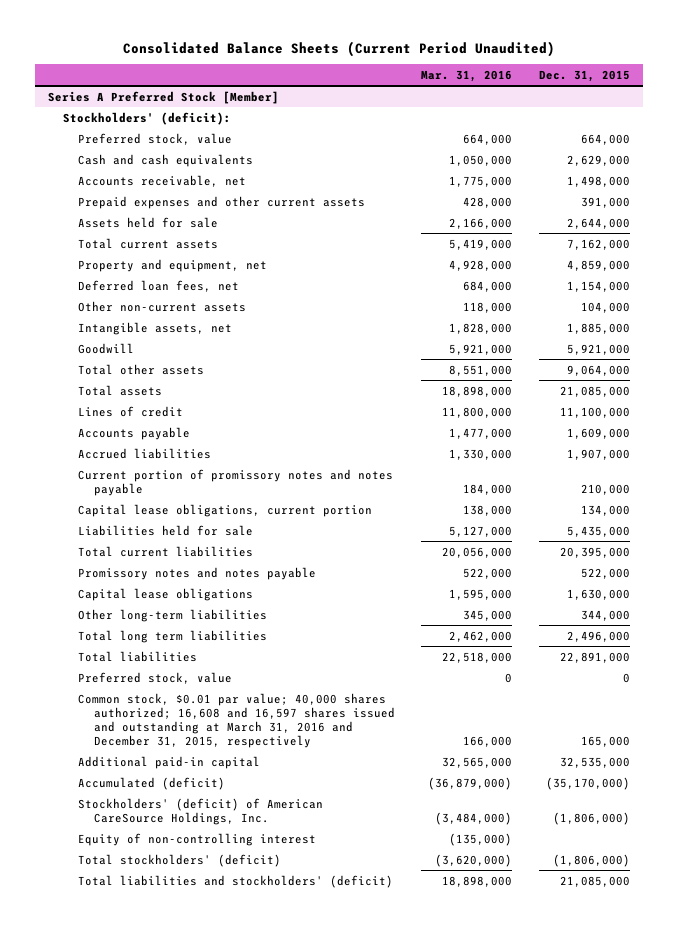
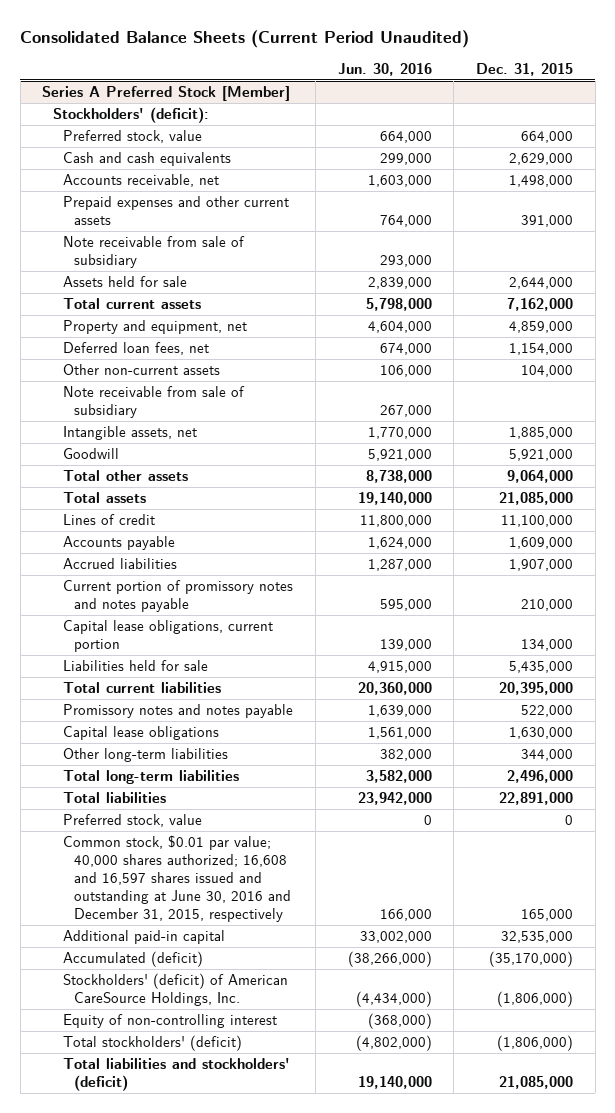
[421,69,513,82] Mar. 31, 2016 -> none
none -> [337,63,432,77] Jun. 30, 2016
none -> [63,236,246,268] Note receivable from sale of subsidiary
none -> [63,386,246,418] Note receivable from sale of subsidiary
[78,629,268,643] Total long term liabilities -> [63,770,240,785] Total long-term liabilities
[78,692,395,748] Common stock, $0.01 par value; 40,000 shares authorized; 16,608 and 16,597 shares issued and outstanding at March 31, 2016 and December 31, 2015, respectively -> [63,835,291,922] Common stock, $0.01 par value; 40,000 shares authorized; 16,608 and 16,597 shares issued and outstanding at June 30, 2016 and December 31, 2015, respectively

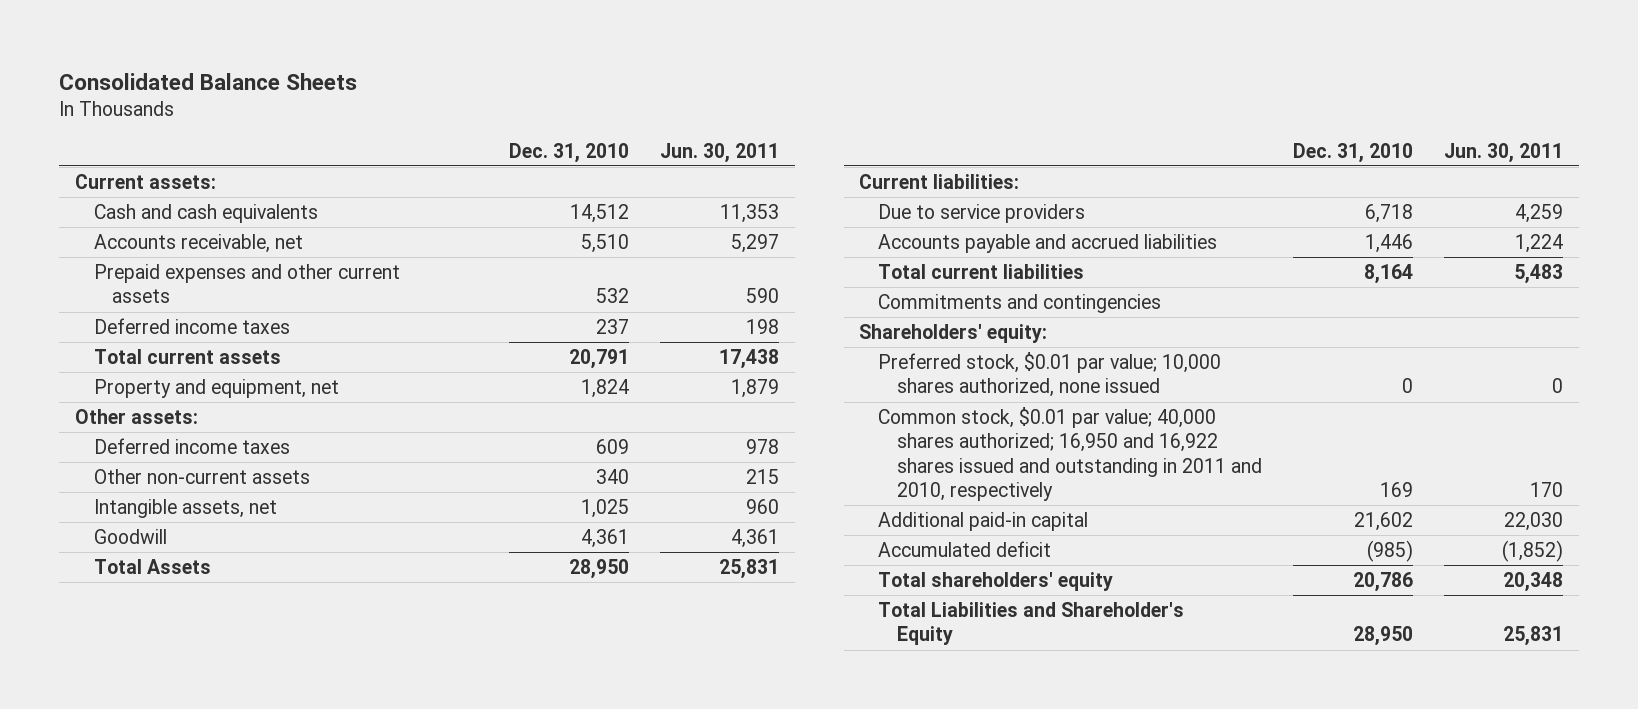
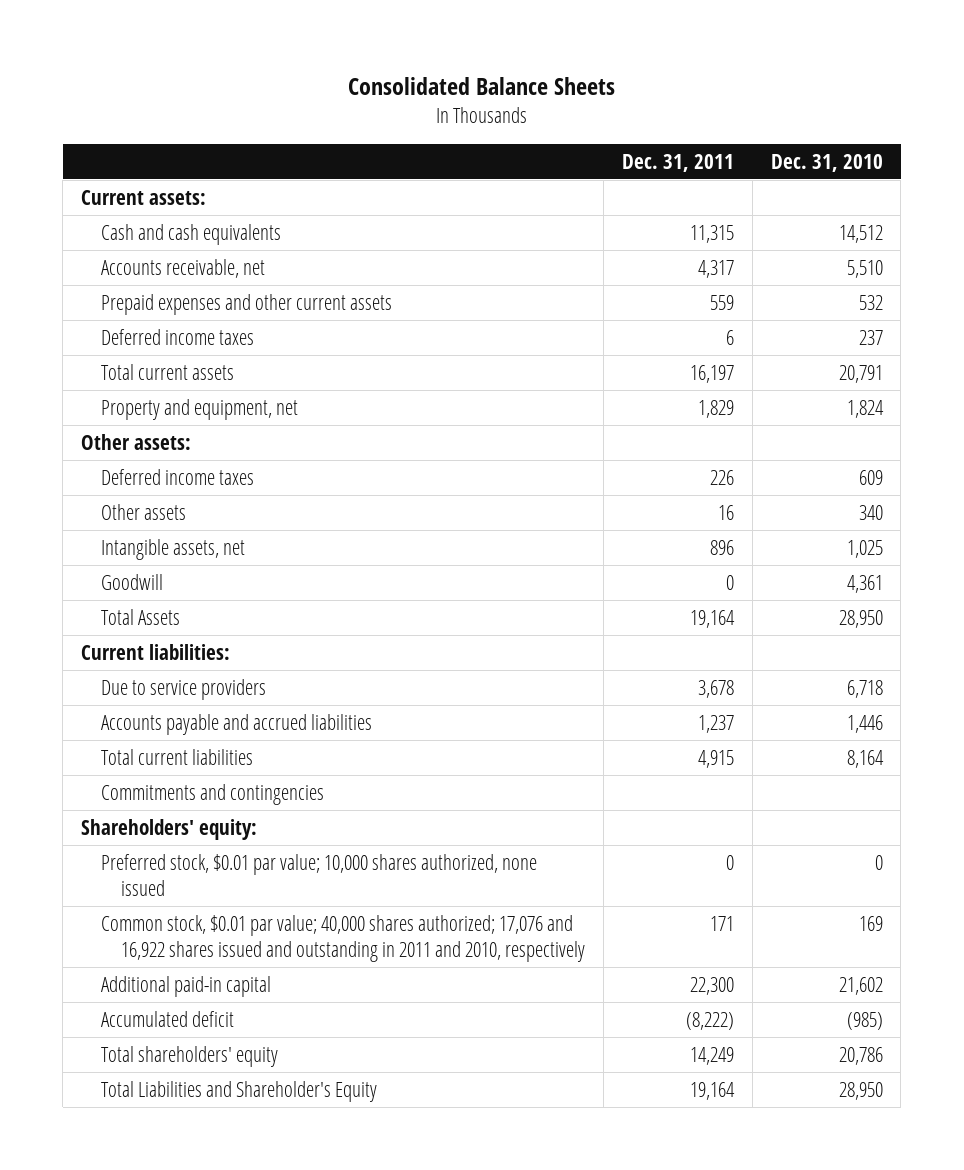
[659,142,779,163] Jun. 30, 2011 -> none
none -> [621,153,734,172] Dec. 31, 2011
[93,469,310,485] Other non-current assets -> [101,503,187,520] Other assets
[877,407,1262,501] Common stock, $0.01 par value; 40,000 shares authorized; 16,950 and 16,922 shares issued and outstanding in 2011 and 2010, respectively -> [101,914,586,963] Common stock, $0.01 par value; 40,000 shares authorized; 17,076 and 16,922 shares issued and outstanding in 2011 and 2010, respectively

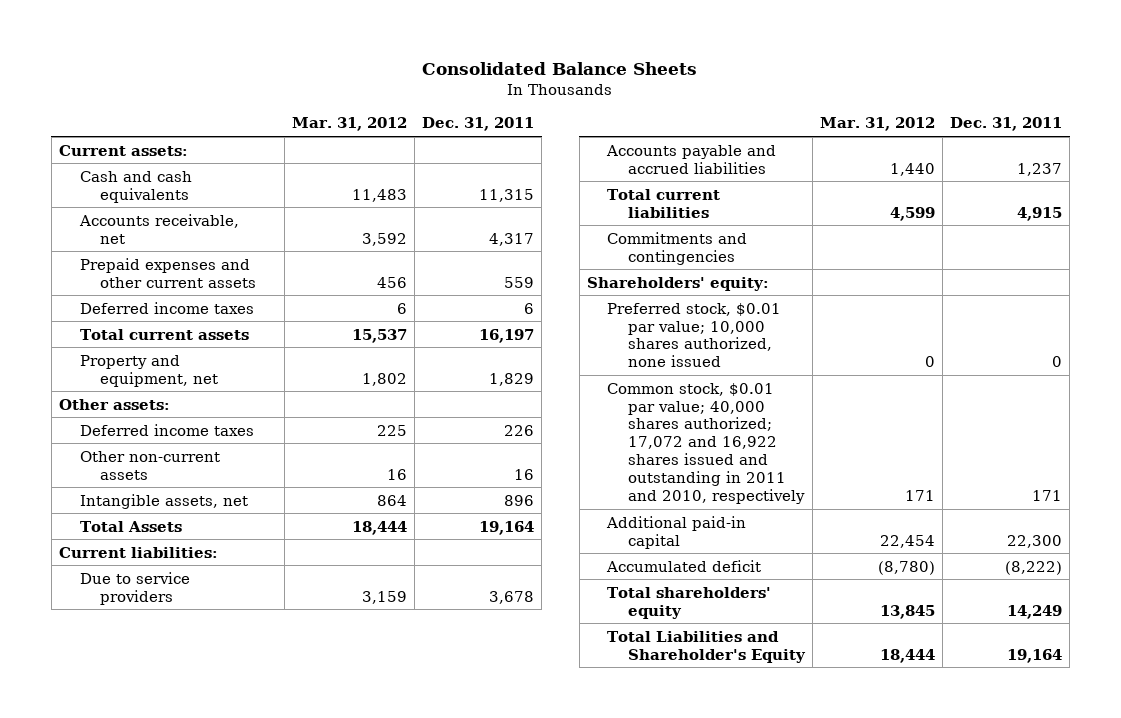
[770,153,883,172] Dec. 31, 2010 -> none
none -> [292,117,408,132] Mar. 31, 2012
[101,503,187,520] Other assets -> [79,450,220,480] Other non-current assets
[101,573,164,590] Goodwill -> none
[101,914,586,963] Common stock, $0.01 par value; 40,000 shares authorized; 17,076 and 16,922 shares issued and outstanding in 2011 and 2010, respectively -> [607,382,805,505] Common stock, $0.01 par value; 40,000 shares authorized; 17,072 and 16,922 shares issued and outstanding in 2011 and 2010, respectively

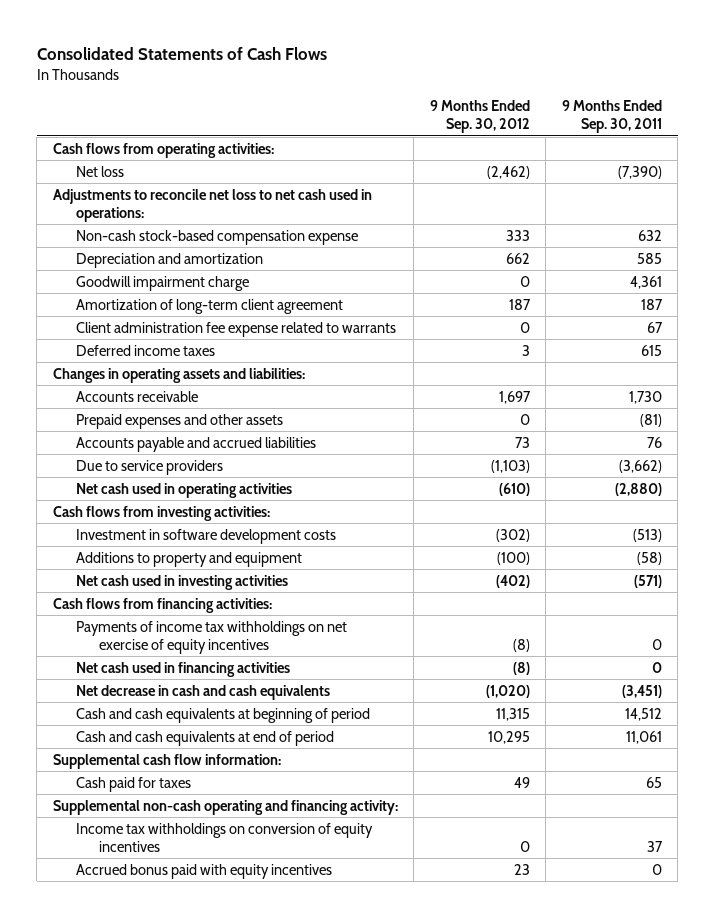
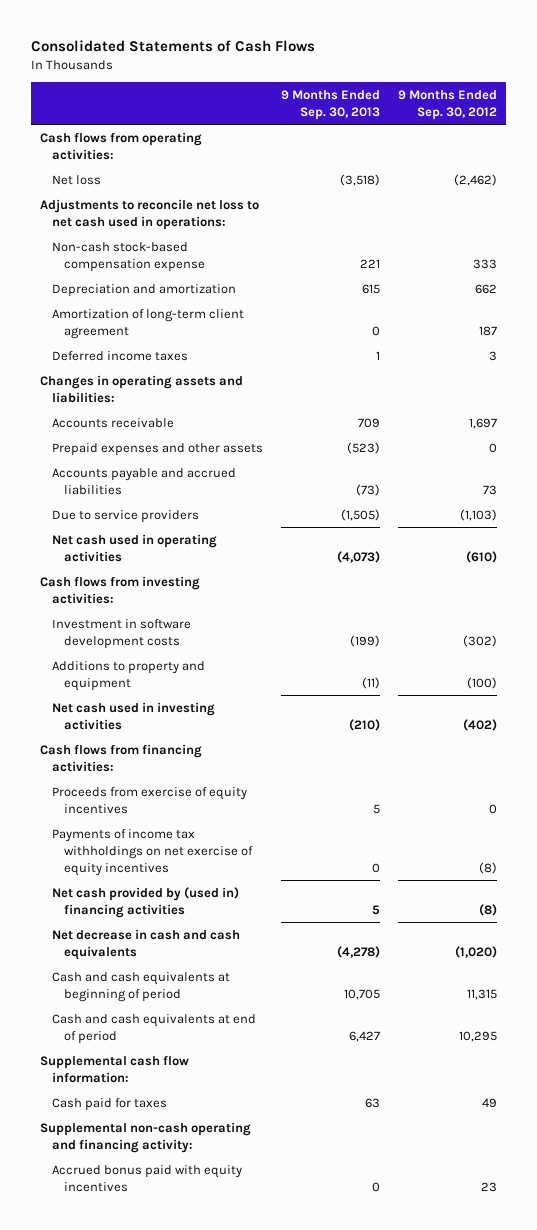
[561,99,662,134] 9 Months Ended Sep. 30, 2011 -> none
none -> [280,89,380,120] 9 Months Ended Sep. 30, 2013
[76,275,250,291] Goodwill impairment charge -> none
[76,321,397,337] Client administration fee expense related to warrants -> none
none -> [51,786,247,814] Proceeds from exercise of equity incentives
[76,661,291,677] Net cash used in financing activities -> [51,886,239,918] Net cash provided by (used in) financing activities
[76,822,374,852] Income tax withholdings on conversion of equity incentives -> none

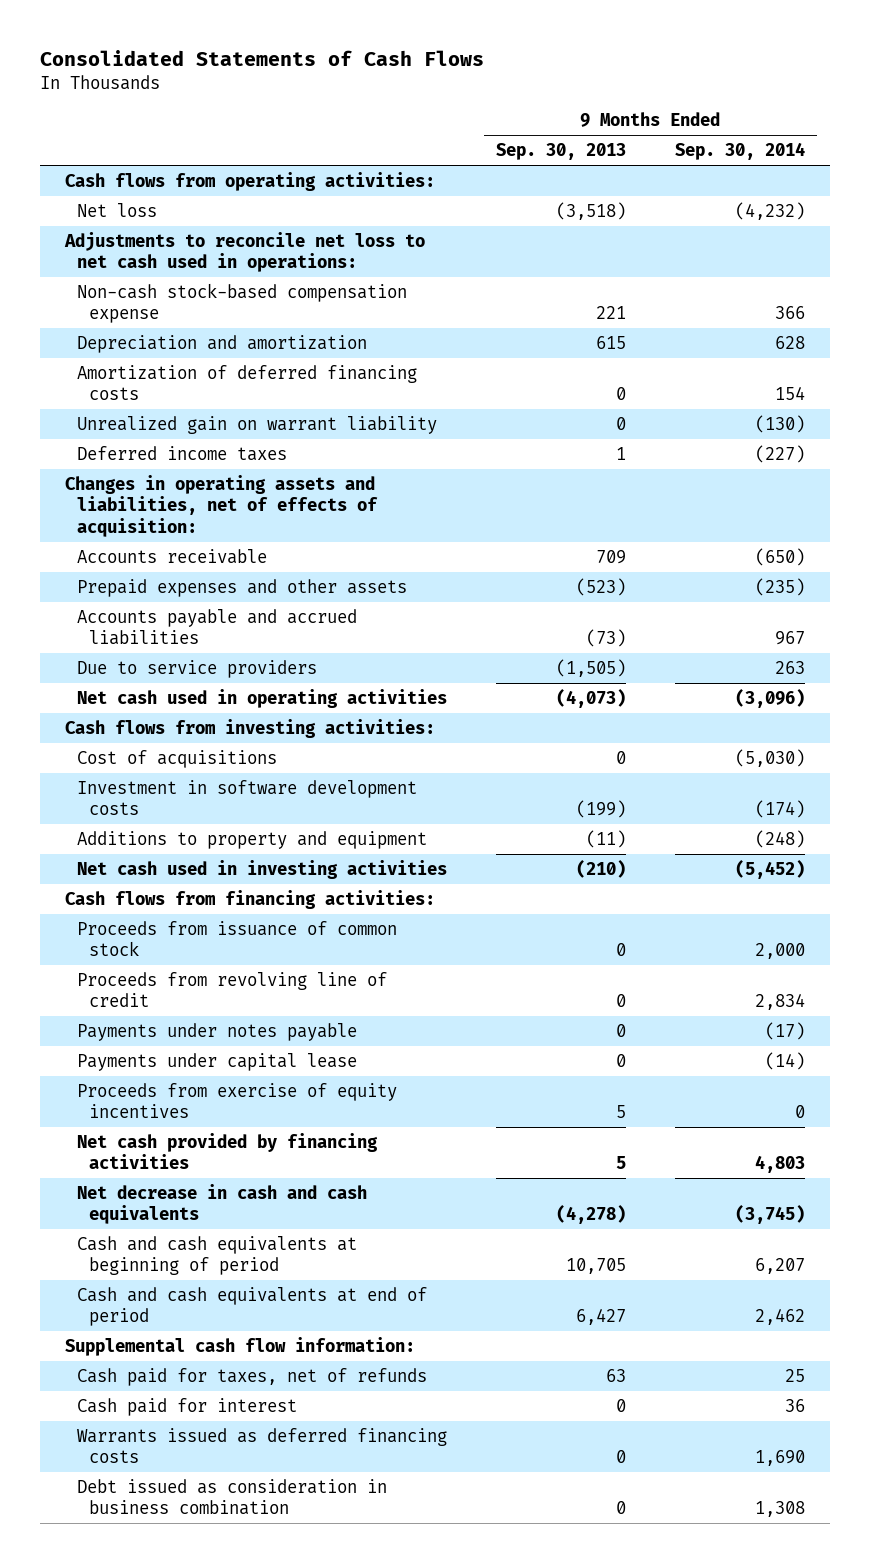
[397,89,497,120] 9 Months Ended Sep. 30, 2012 -> none
none -> [675,142,806,161] Sep. 30, 2014
[51,308,244,339] Amortization of long-term client agreement -> [76,364,417,401] Amortization of deferred financing costs
none -> [76,415,437,434] Unrealized gain on warrant liability
[39,374,243,403] Changes in operating assets and liabilities: -> [64,474,378,537] Changes in operating assets and liabilities, net of effects of acquisition:
none -> [76,749,277,768] Cost of acquisitions
none -> [76,920,397,957] Proceeds from issuance of common stock
none -> [76,971,387,1008] Proceeds from revolving line of credit
none -> [76,1022,357,1041] Payments under notes payable
none -> [76,1052,357,1071] Payments under capital lease
[51,828,253,876] Payments of income tax withholdings on net exercise of equity incentives -> none
[51,886,239,918] Net cash provided by (used in) financing activities -> [76,1132,378,1170] Net cash provided by financing activities
[39,1121,251,1153] Supplemental non-cash operating and financing activity: -> none
[51,1164,242,1192] Accrued bonus paid with equity incentives -> none
[51,1097,167,1111] Cash paid for taxes -> [76,1367,427,1386] Cash paid for taxes, net of refunds
none -> [76,1397,297,1416] Cash paid for interest
none -> [76,1427,447,1464] Warrants issued as deferred financing costs
none -> [76,1478,387,1516] Debt issued as consideration in business combination

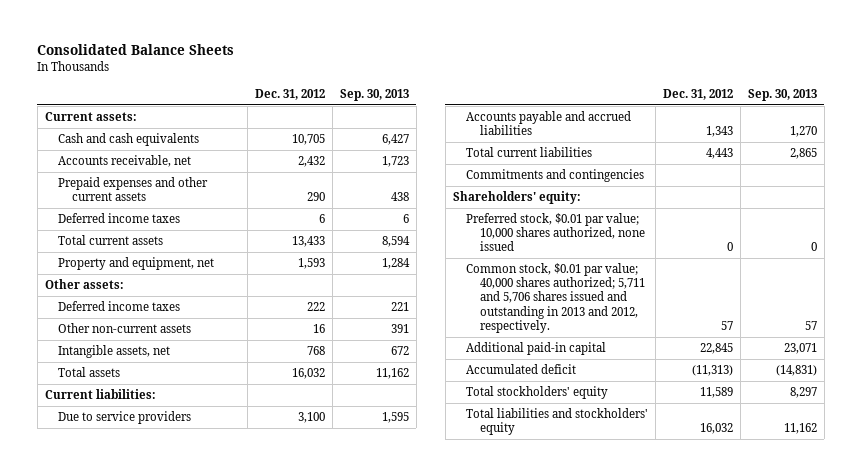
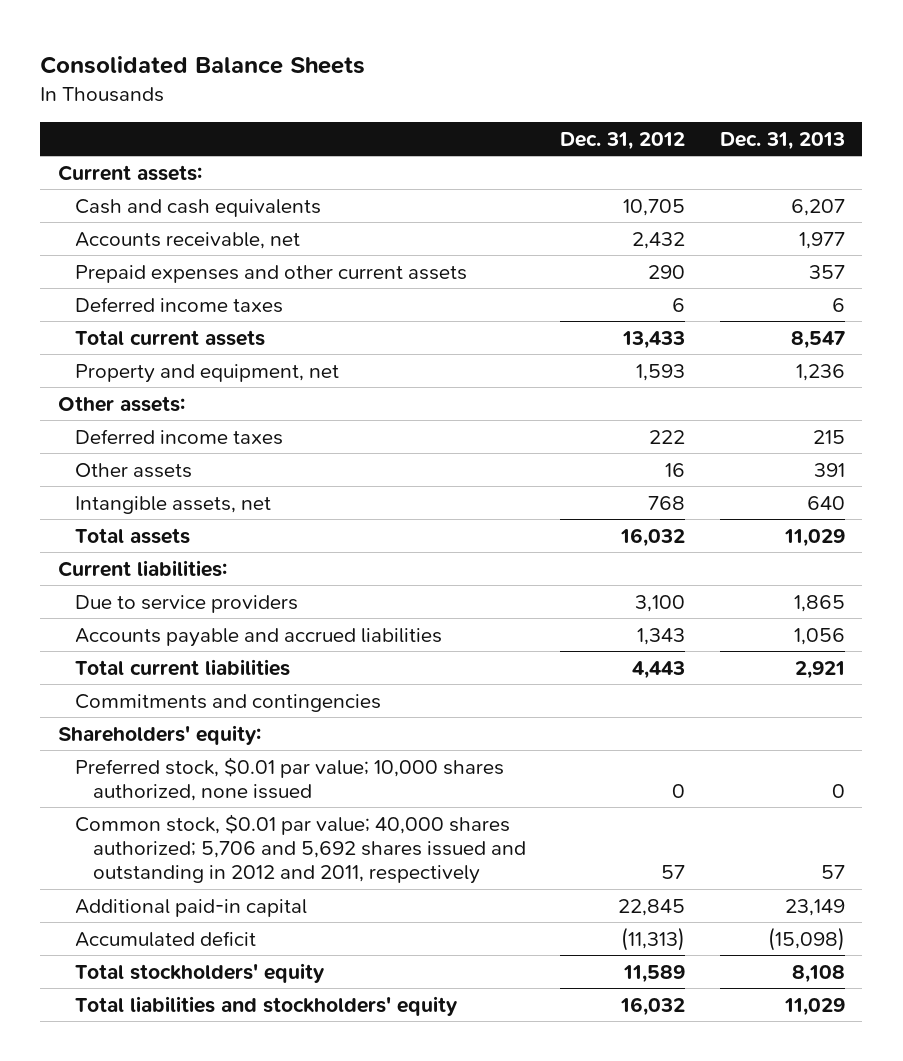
[339,89,409,102] Sep. 30, 2013 -> none
none -> [719,131,845,150] Dec. 31, 2013
[58,323,192,334] Other non-current assets -> [75,462,193,478] Other assets
[466,263,645,333] Common stock, $0.01 par value; 40,000 shares authorized; 5,711 and 5,706 shares issued and outstanding in 2013 and 2012, respectively. -> [75,813,526,885] Common stock, $0.01 par value; 40,000 shares authorized; 5,706 and 5,692 shares issued and outstanding in 2012 and 2011, respectively

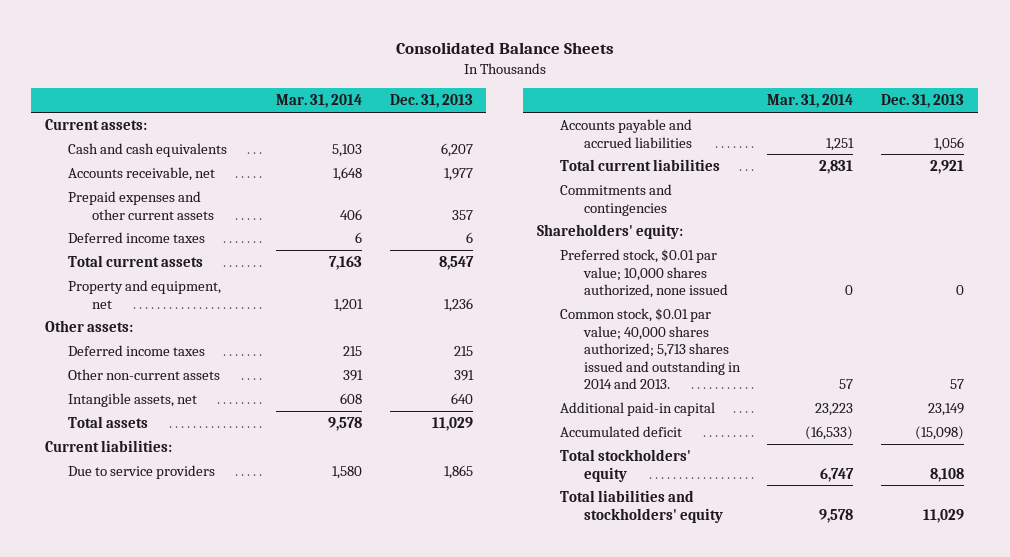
[560,131,686,150] Dec. 31, 2012 -> none
none -> [275,94,362,109] Mar. 31, 2014
[75,462,193,478] Other assets -> [68,368,221,380] Other non-current assets
[75,813,526,885] Common stock, $0.01 par value; 40,000 shares authorized; 5,706 and 5,692 shares issued and outstanding in 2012 and 2011, respectively -> [560,307,741,390] Common stock, $0.01 par value; 40,000 shares authorized; 5,713 shares issued and outstanding in 2014 and 2013.

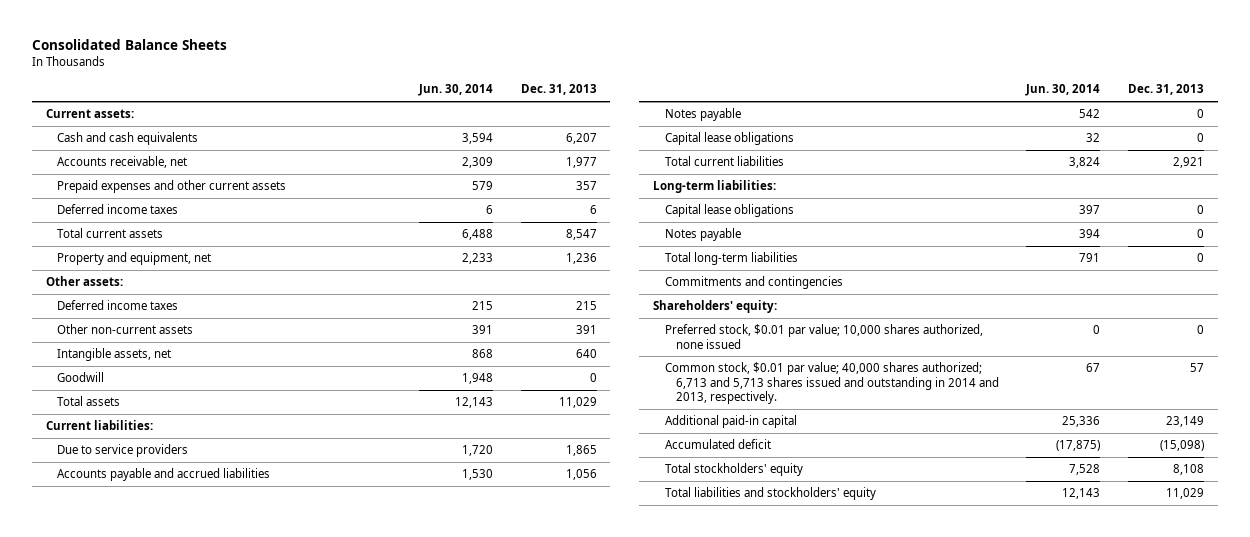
[275,94,362,109] Mar. 31, 2014 -> none
none -> [418,84,494,97] Jun. 30, 2014
none -> [57,372,105,383] Goodwill
none -> [664,108,741,122] Notes payable
none -> [664,132,794,146] Capital lease obligations
none -> [653,180,777,194] Long-term liabilities:
none -> [664,204,794,218] Capital lease obligations
none -> [664,228,741,242] Notes payable
none -> [664,252,798,266] Total long-term liabilities
[560,307,741,390] Common stock, $0.01 par value; 40,000 shares authorized; 5,713 shares issued and outstanding in 2014 and 2013. -> [664,362,999,405] Common stock, $0.01 par value; 40,000 shares authorized; 6,713 and 5,713 shares issued and outstanding in 2014 and 2013, respectively.

